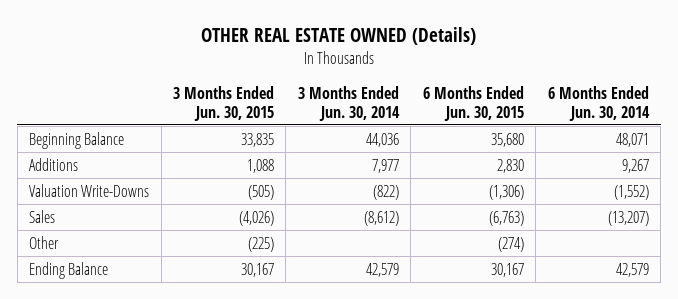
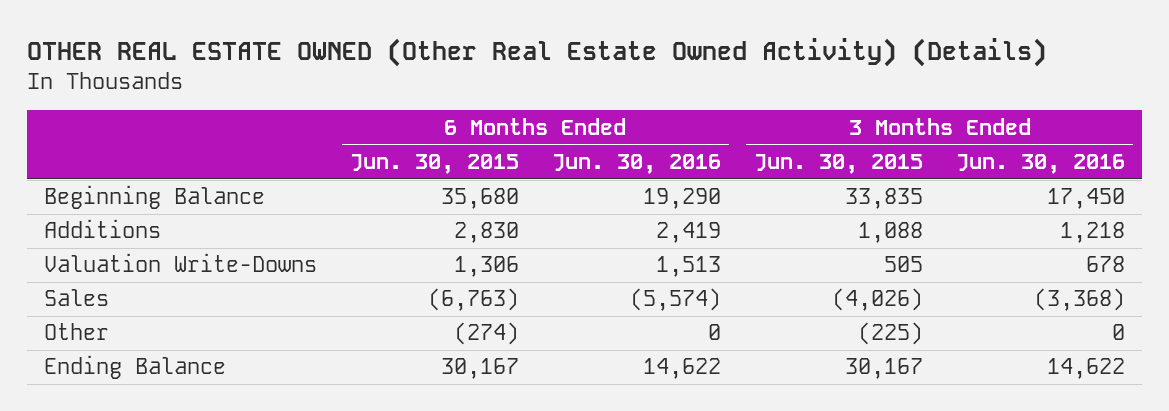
[200,27,476,46] OTHER REAL ESTATE OWNED (Details) -> [27,38,1048,68] OTHER REAL ESTATE OWNED (Other Real Estate Owned Activity) (Details)
[297,86,400,121] 3 Months Ended Jun. 30, 2014 -> none
[547,86,650,121] 6 Months Ended Jun. 30, 2014 -> none
none -> [551,153,721,174] Jun. 30, 2016
none -> [956,153,1126,174] Jun. 30, 2016
[248,184,275,200] (505) -> [884,256,924,273] 505
[488,184,524,200] (1,306) -> [453,256,519,278] 1,306

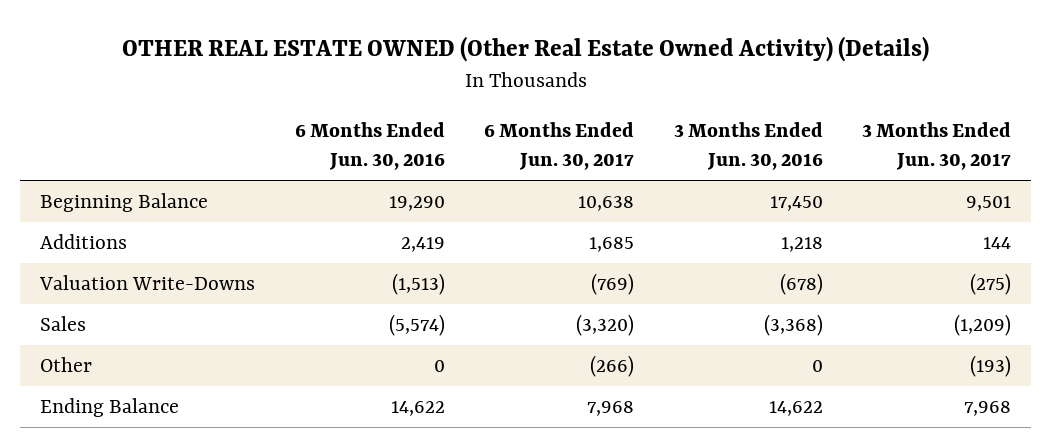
[349,153,519,174] Jun. 30, 2015 -> none
[754,153,924,174] Jun. 30, 2015 -> none
none -> [484,122,635,171] 6 Months Ended Jun. 30, 2017
none -> [862,122,1012,171] 3 Months Ended Jun. 30, 2017
[655,256,721,278] 1,513 -> [391,272,445,295] (1,513)
[1086,256,1126,273] 678 -> [779,272,823,295] (678)

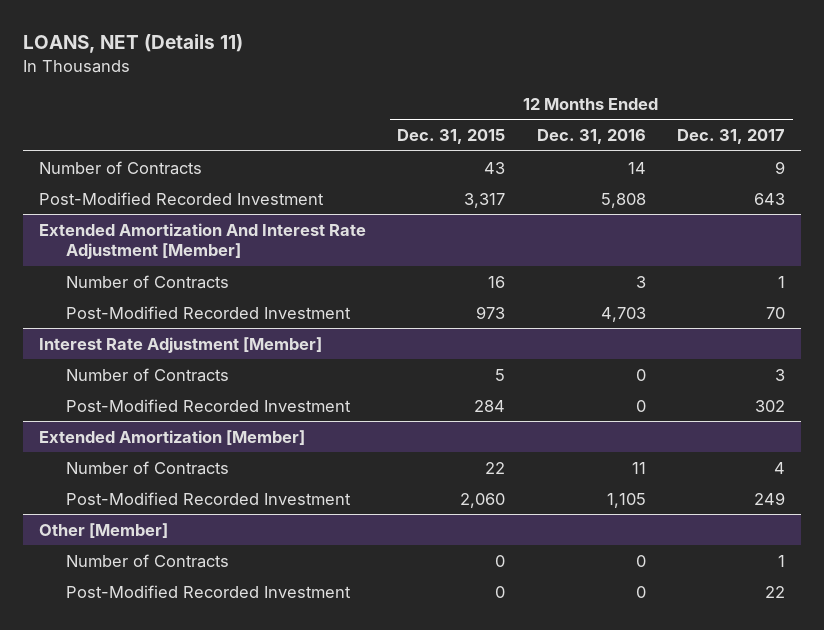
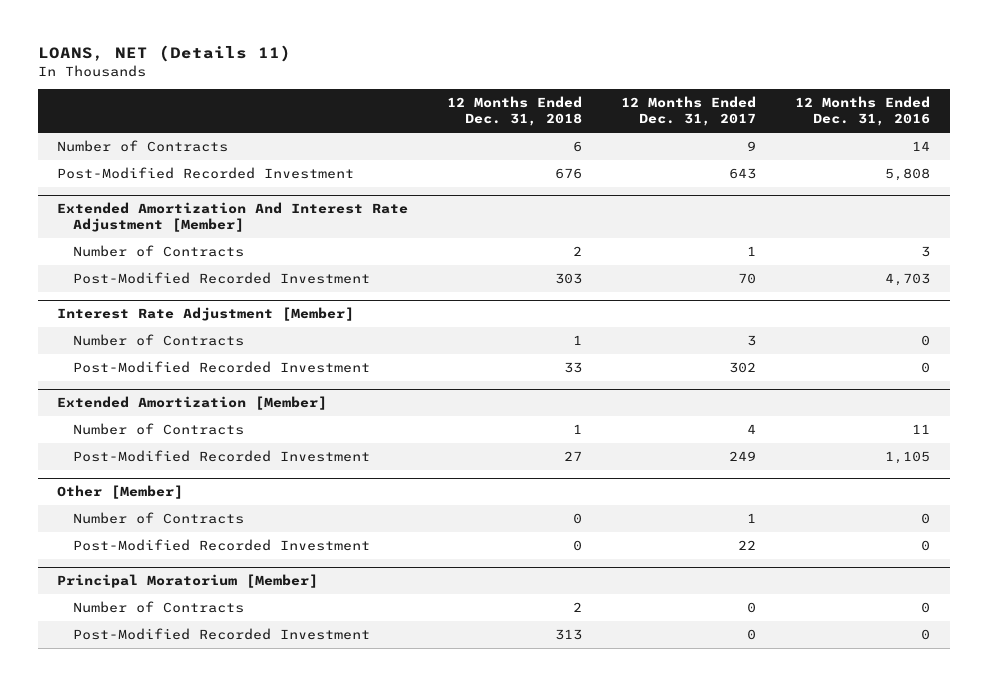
[397,129,506,145] Dec. 31, 2015 -> none
none -> [447,96,583,127] 12 Months Ended Dec. 31, 2018
none -> [57,573,319,588] Principal Moratorium [Member]
none -> [73,600,245,613] Number of Contracts
none -> [73,627,371,640] Post-Modified Recorded Investment

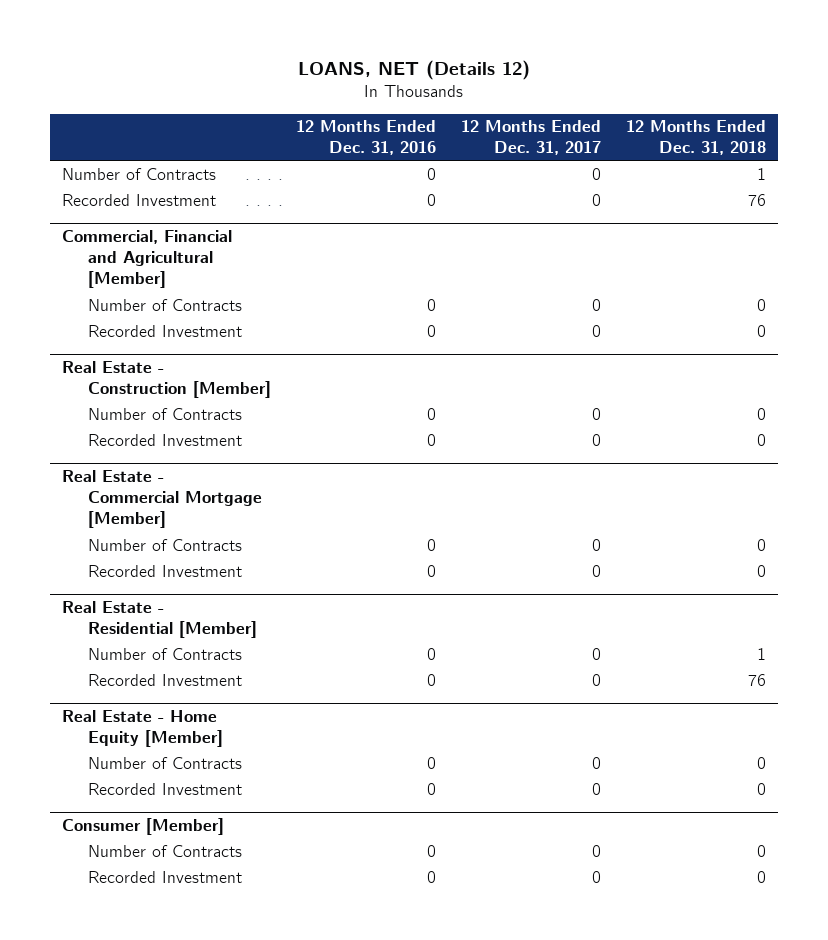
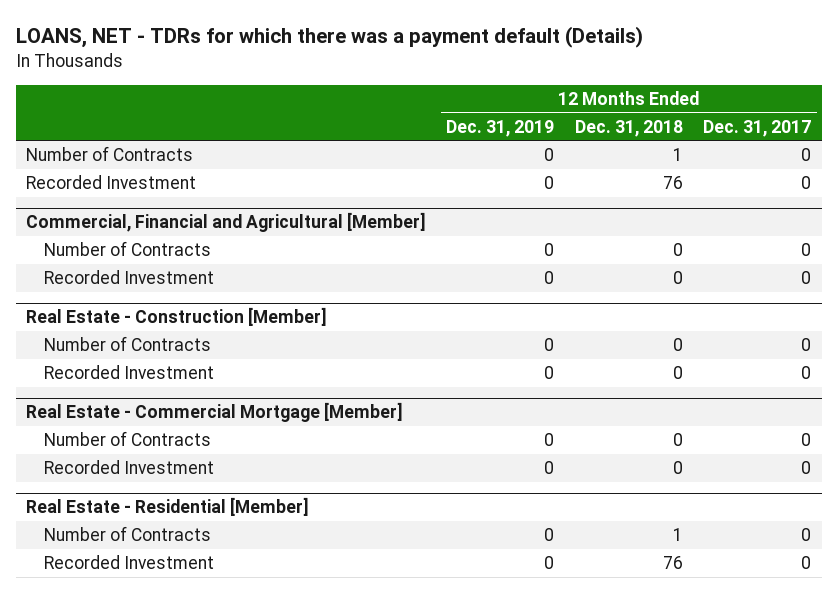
[298,60,531,81] LOANS, NET (Details 12) -> [15,26,643,49] LOANS, NET - TDRs for which there was a payment default (Details)
[295,120,436,156] 12 Months Ended Dec. 31, 2016 -> none
none -> [446,119,555,137] Dec. 31, 2019
[62,710,223,748] Real Estate - Home Equity [Member] -> none
[87,756,242,769] Number of Contracts -> none
[87,782,242,795] Recorded Investment -> none
[62,818,225,836] Consumer [Member] -> none
[87,844,242,857] Number of Contracts -> none
[87,870,242,883] Recorded Investment -> none

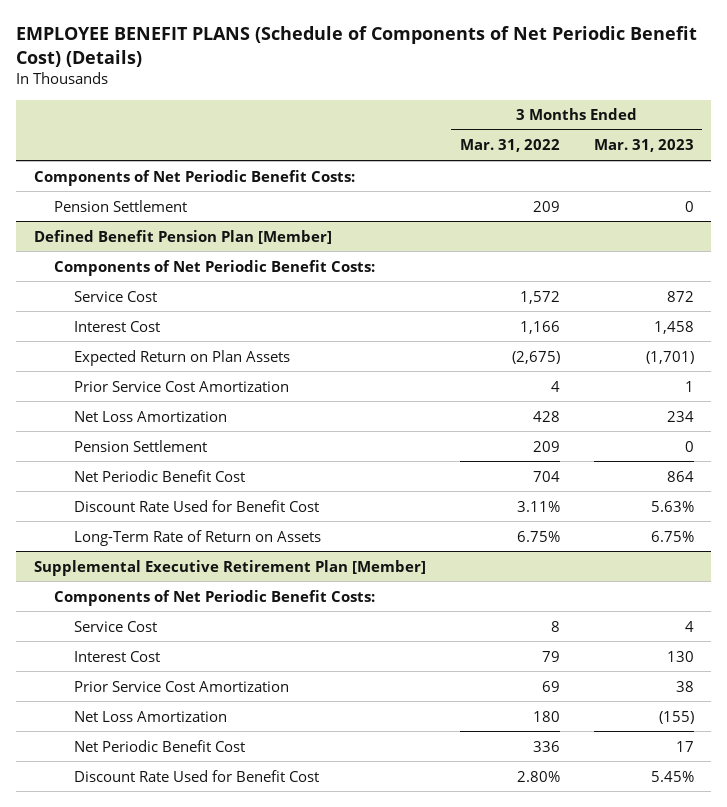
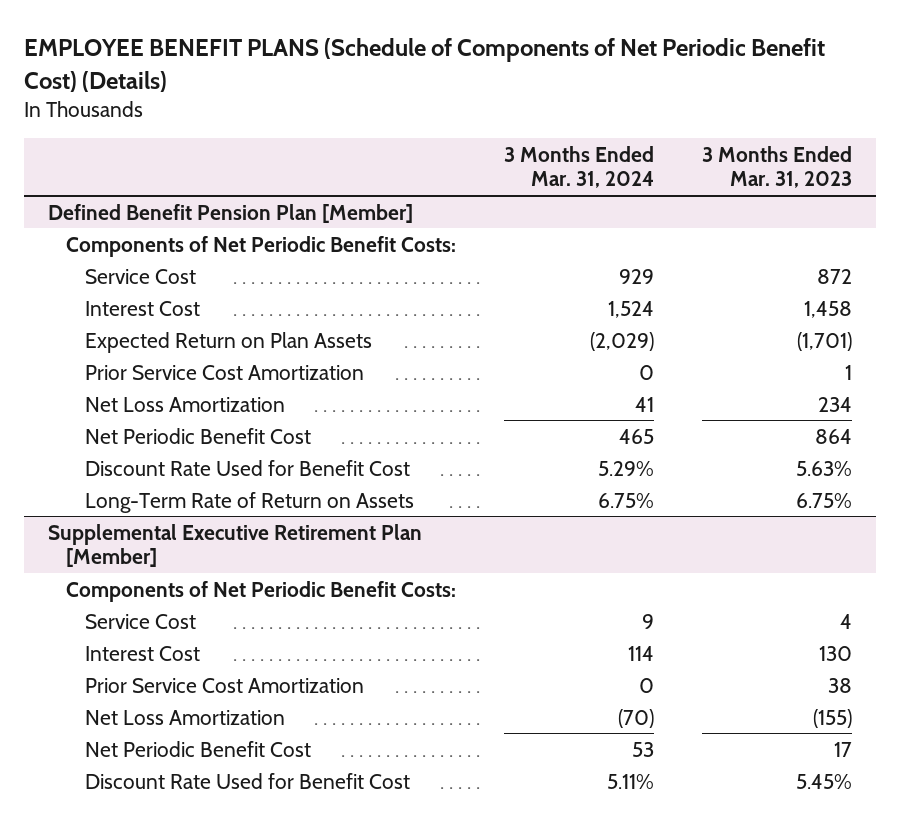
[459,139,560,153] Mar. 31, 2022 -> none
none -> [504,145,655,189] 3 Months Ended Mar. 31, 2024
[33,169,355,186] Components of Net Periodic Benefit Costs: -> none
[53,199,187,212] Pension Settlement -> none
[73,439,207,452] Pension Settlement -> none

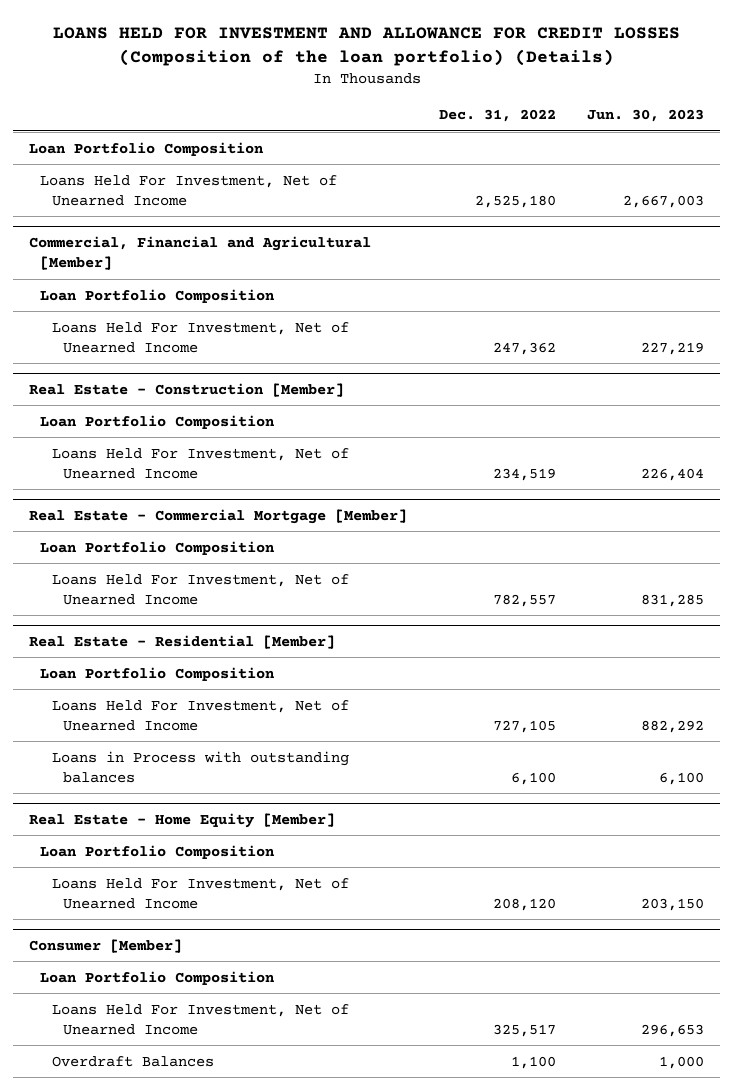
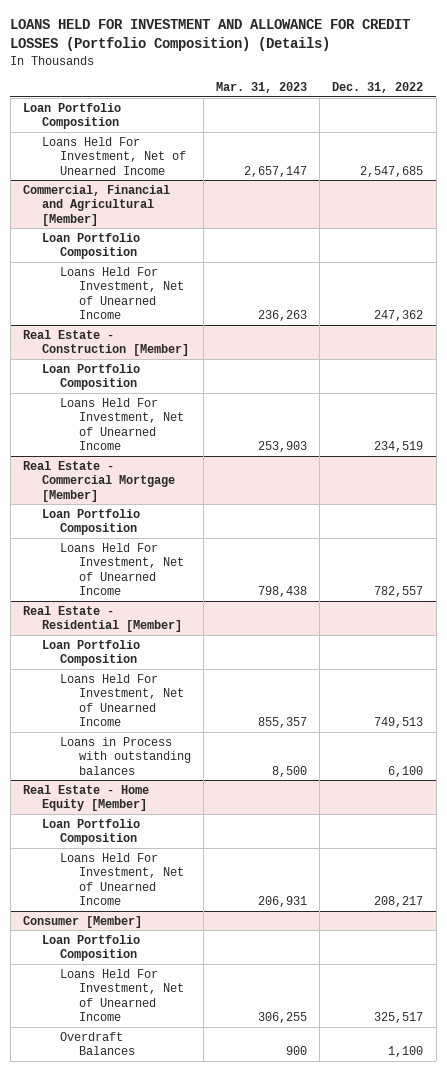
[52,26,680,66] LOANS HELD FOR INVESTMENT AND ALLOWANCE FOR CREDIT LOSSES (Composition of the loan portfolio) (Details) -> [10,19,411,52] LOANS HELD FOR INVESTMENT AND ALLOWANCE FOR CREDIT LOSSES (Portfolio Composition) (Details)
[587,109,705,123] Jun. 30, 2023 -> none
none -> [215,81,307,93] Mar. 31, 2023
[474,194,556,208] 2,525,180 -> [360,165,424,177] 2,547,685
[492,719,556,733] 727,105 -> [374,717,424,729] 749,513
[492,897,556,911] 208,120 -> [374,896,424,908] 208,217

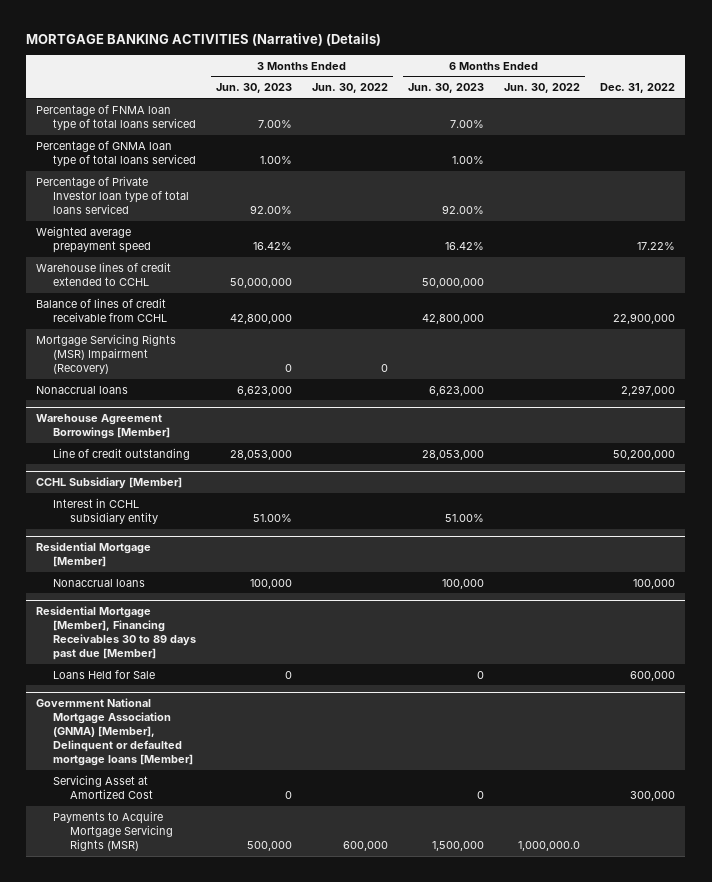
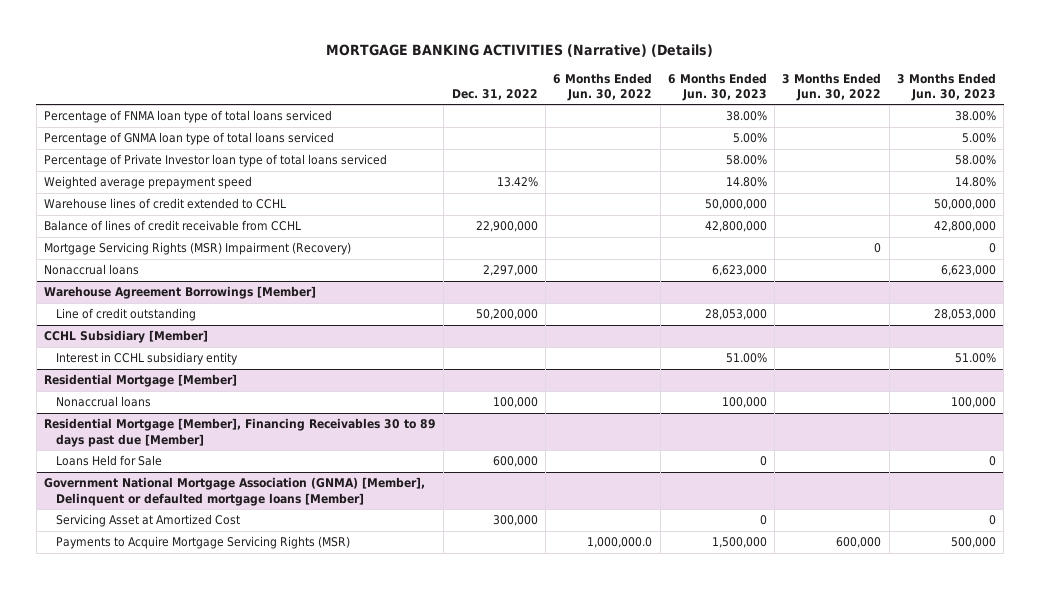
[258,119,293,128] 7.00% -> [955,111,997,122] 38.00%
[450,119,485,128] 7.00% -> [725,111,767,122] 38.00%
[260,155,293,164] 1.00% -> [962,133,997,144] 5.00%
[452,155,485,164] 1.00% -> [732,133,767,144] 5.00%
[250,205,293,215] 92.00% -> [955,155,997,166] 58.00%
[442,205,485,215] 92.00% -> [725,155,767,166] 58.00%
[253,241,293,250] 16.42% -> [955,177,997,188] 14.80%
[445,241,485,250] 16.42% -> [725,177,767,188] 14.80%
[637,241,676,250] 17.22% -> [496,177,538,188] 13.42%

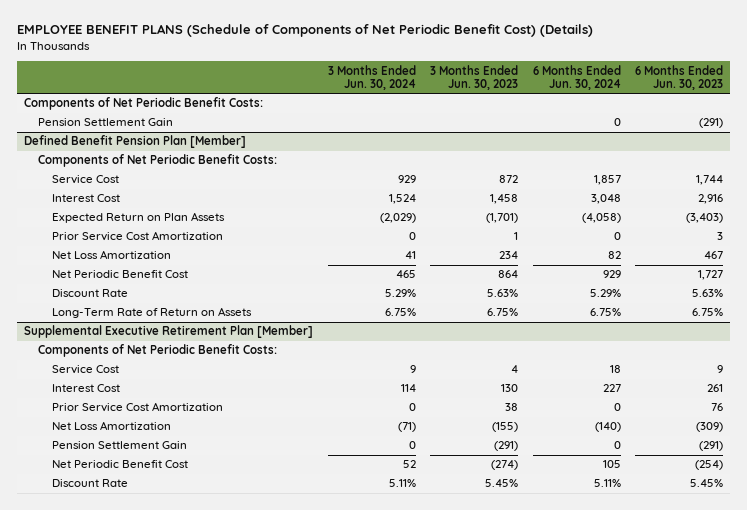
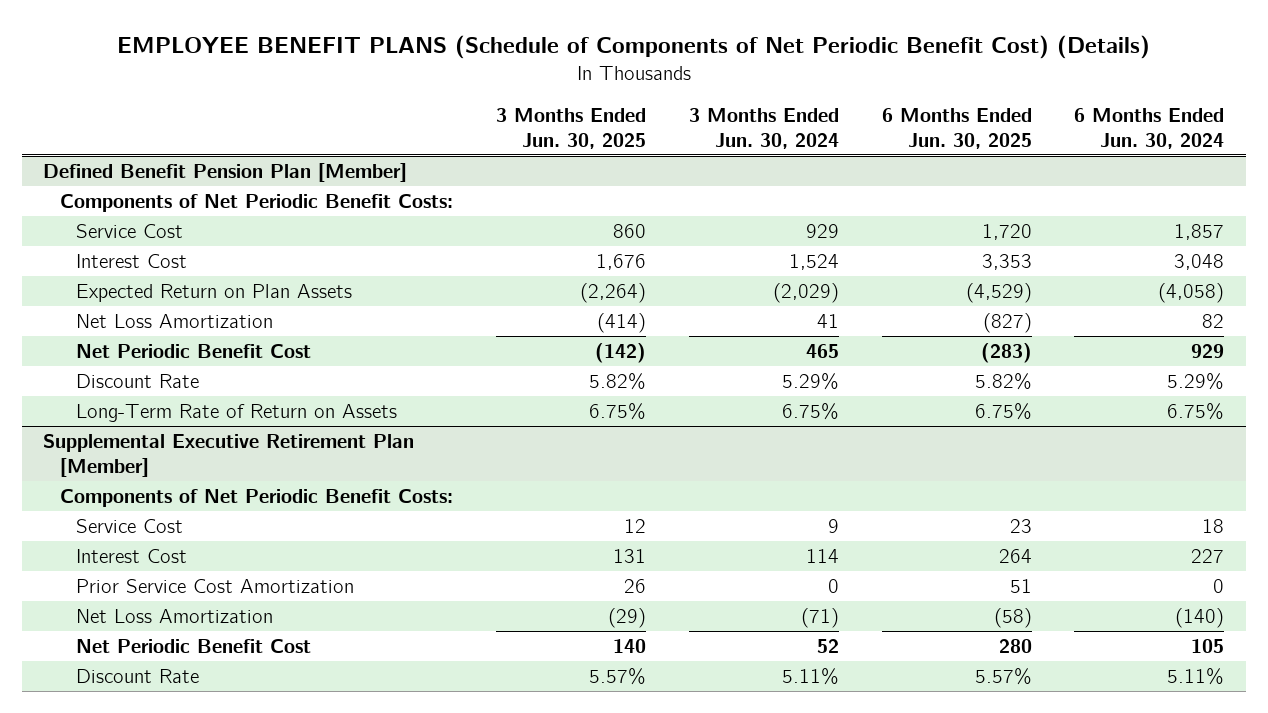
[430,64,519,90] 3 Months Ended Jun. 30, 2023 -> none
[635,64,724,90] 6 Months Ended Jun. 30, 2023 -> none
none -> [495,107,646,149] 3 Months Ended Jun. 30, 2025
none -> [881,107,1032,149] 6 Months Ended Jun. 30, 2025
[24,97,264,111] Components of Net Periodic Benefit Costs: -> none
[38,118,174,127] Pension Settlement Gain -> none
[52,231,224,242] Prior Service Cost Amortization -> none
[52,441,188,450] Pension Settlement Gain -> none

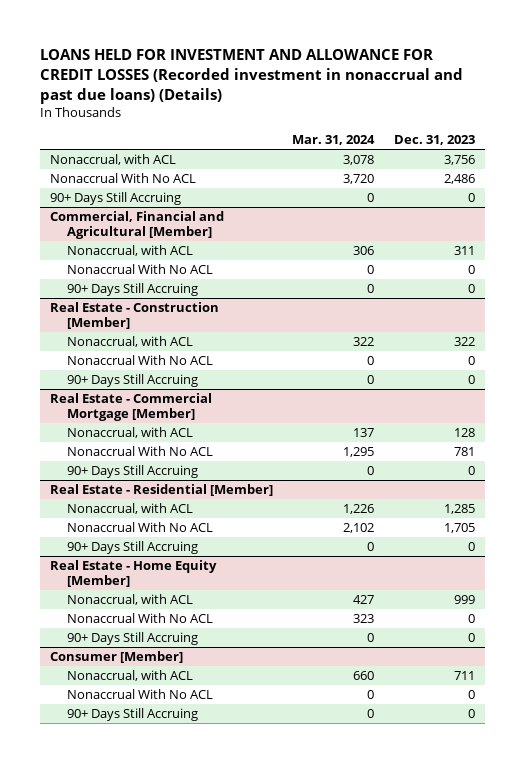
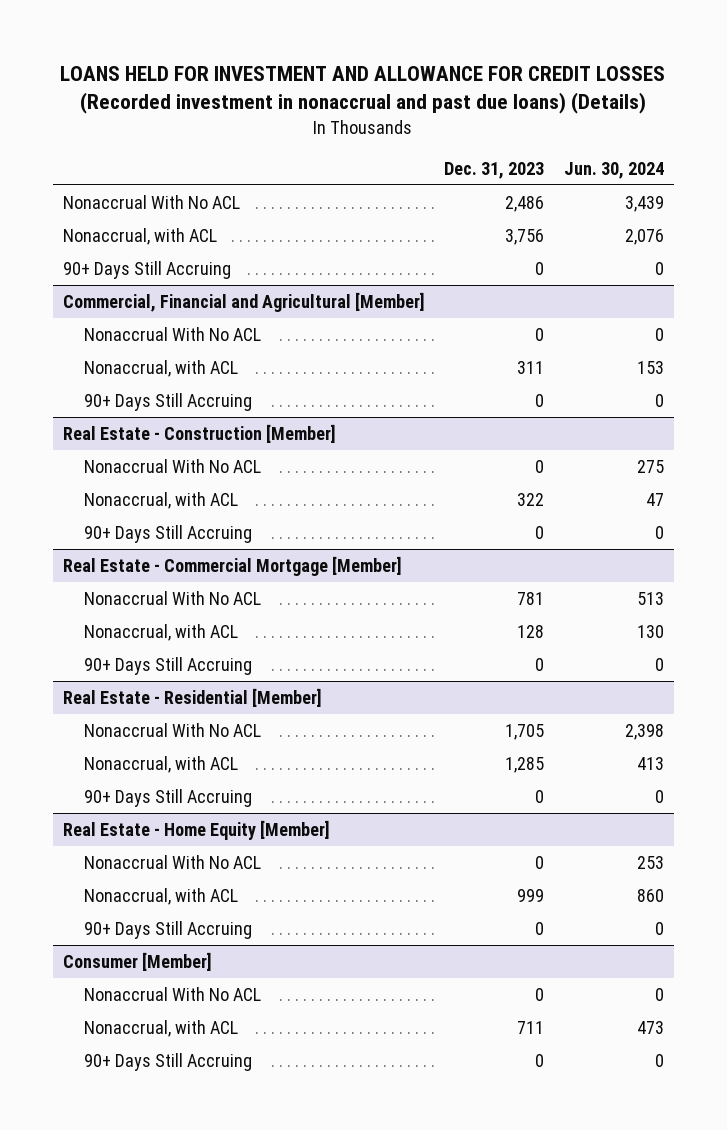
[292,134,376,145] Mar. 31, 2024 -> none
none -> [563,161,664,179] Jun. 30, 2024
[49,154,176,166] Nonaccrual, with ACL -> [62,228,217,246] Nonaccrual, with ACL
[67,245,194,257] Nonaccrual, with ACL -> [83,360,238,378] Nonaccrual, with ACL
[67,336,194,348] Nonaccrual, with ACL -> [83,492,238,510] Nonaccrual, with ACL
[67,427,194,439] Nonaccrual, with ACL -> [83,624,238,642] Nonaccrual, with ACL
[67,503,194,515] Nonaccrual, with ACL -> [83,756,238,774] Nonaccrual, with ACL
[67,594,194,606] Nonaccrual, with ACL -> [83,888,238,906] Nonaccrual, with ACL
[67,670,194,682] Nonaccrual, with ACL -> [83,1020,238,1038] Nonaccrual, with ACL

